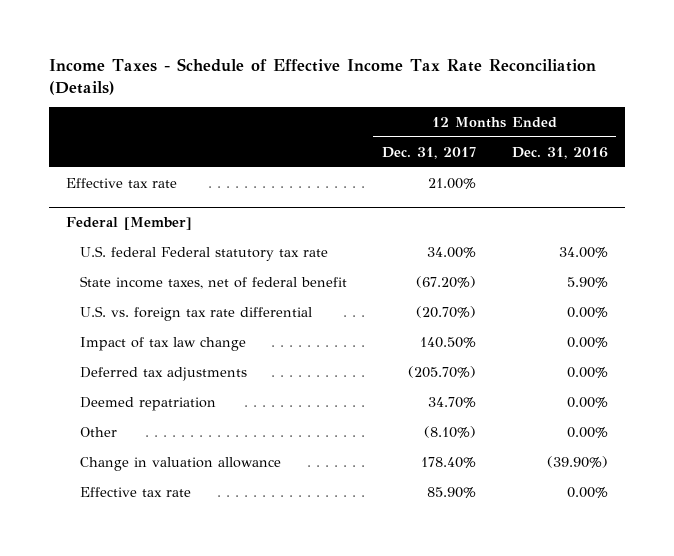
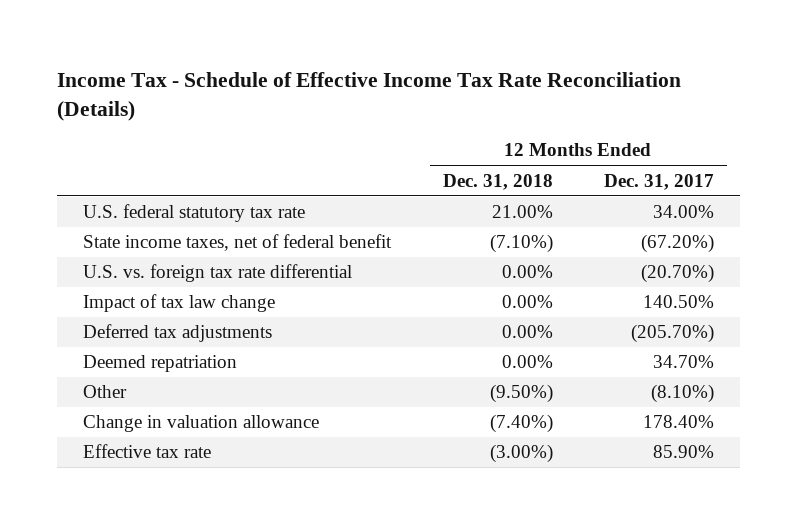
[48,57,596,96] Income Taxes - Schedule of Effective Income Tax Rate Reconciliation (Details) -> [57,71,682,122] Income Tax - Schedule of Effective Income Tax Rate Reconciliation (Details)
[511,146,608,159] Dec. 31, 2016 -> none
none -> [442,173,553,190] Dec. 31, 2018
[66,177,178,188] Effective tax rate -> none
[66,217,193,231] Federal [Member] -> none
[79,245,328,261] U.S. federal Federal statutory tax rate -> [83,204,306,223] U.S. federal statutory tax rate

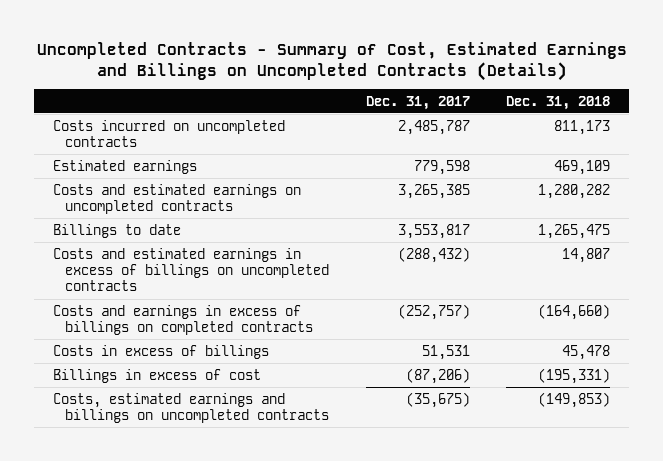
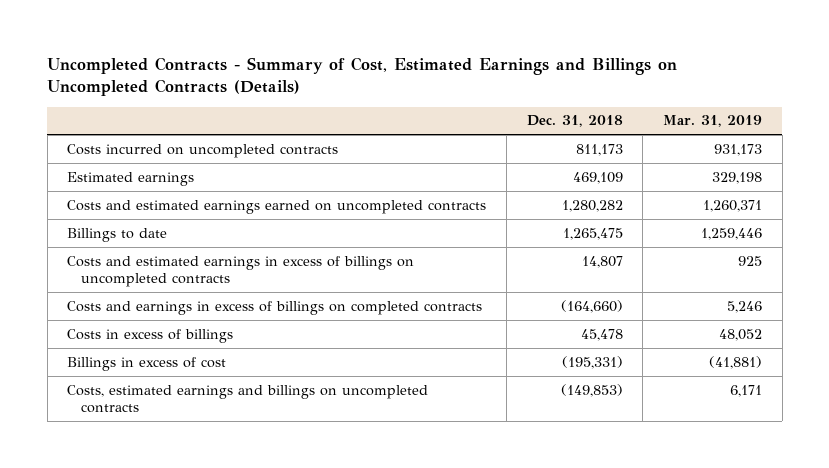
[365,95,470,110] Dec. 31, 2017 -> none
none -> [663,115,763,128] Mar. 31, 2019
[52,183,301,215] Costs and estimated earnings on uncompleted contracts -> [67,199,487,214] Costs and estimated earnings earned on uncompleted contracts

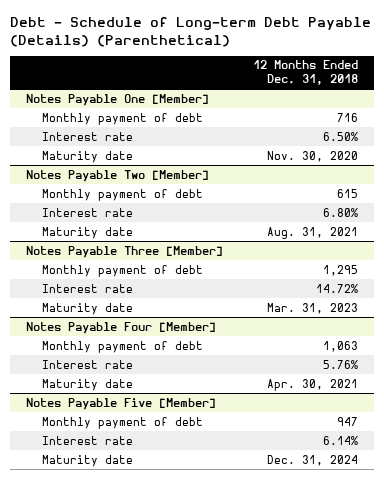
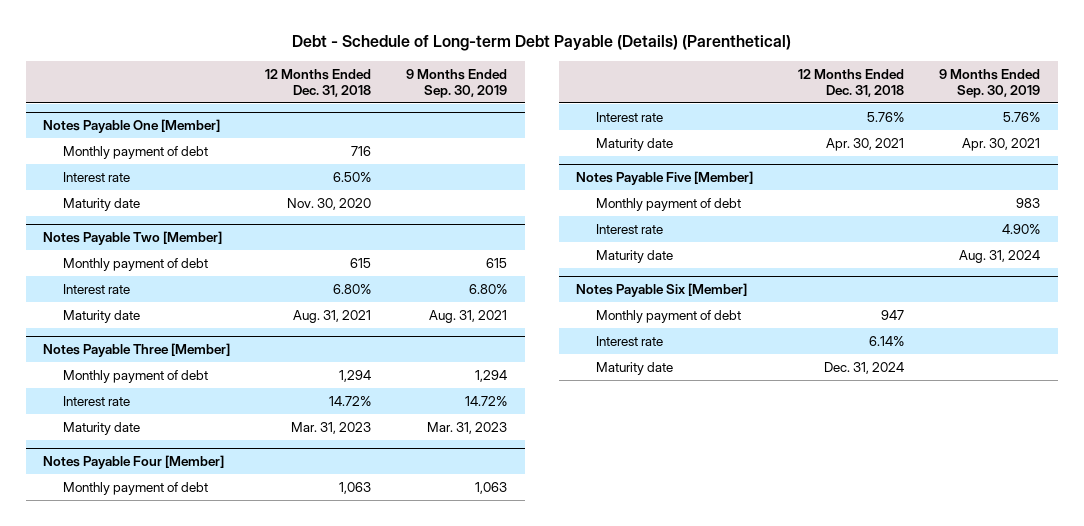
none -> [406,68,508,98] 9 Months Ended Sep. 30, 2019
[323,264,359,276] 1,295 -> [339,370,372,383] 1,294
none -> [596,198,742,212] Monthly payment of debt
none -> [596,224,664,235] Interest rate
none -> [596,250,674,264] Maturity date
none -> [576,283,748,298] Notes Payable Six [Member]

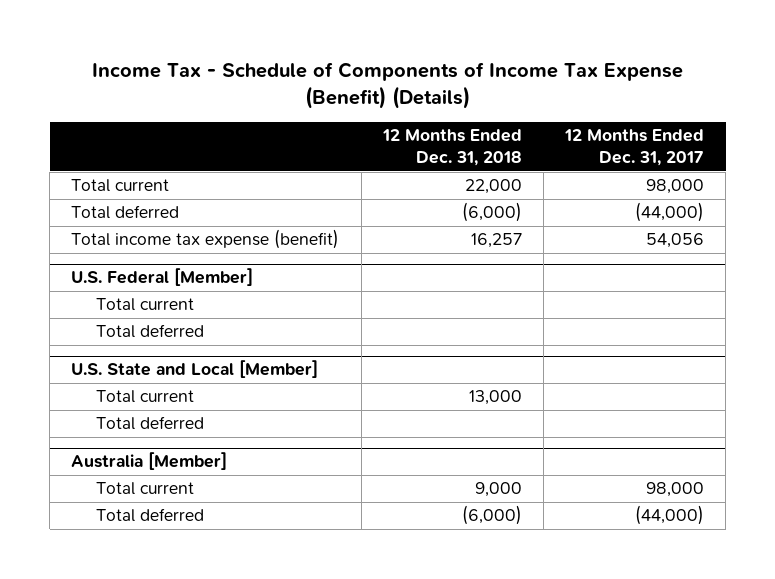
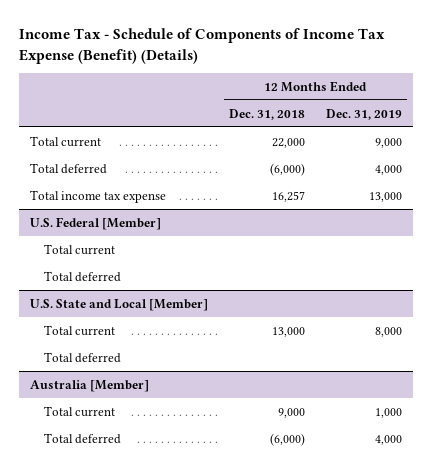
[563,128,704,167] 12 Months Ended Dec. 31, 2017 -> none
none -> [326,108,403,120] Dec. 31, 2019
[71,229,340,250] Total income tax expense (benefit) -> [29,189,166,203] Total income tax expense

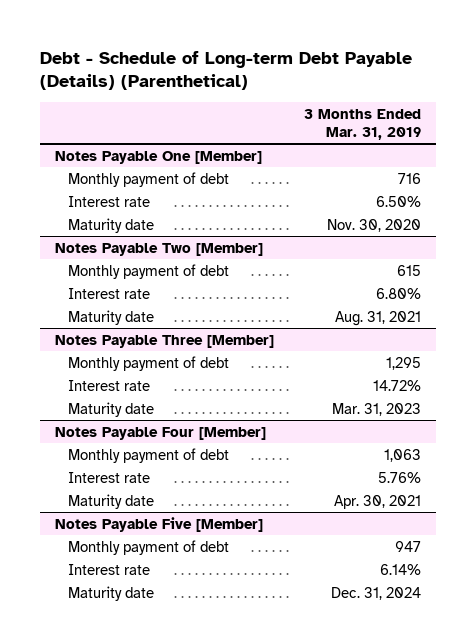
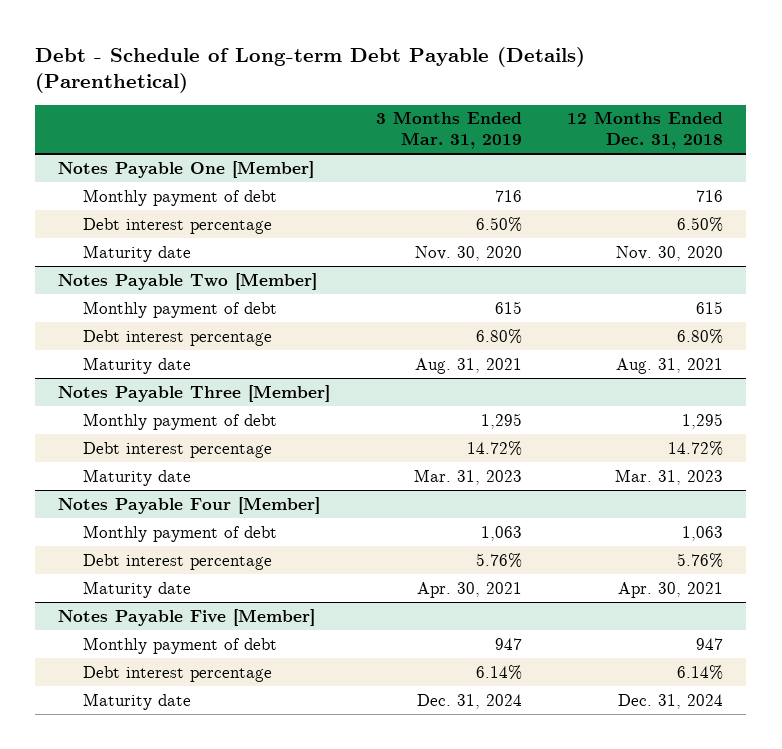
none -> [567,111,724,150] 12 Months Ended Dec. 31, 2018
[68,195,151,207] Interest rate -> [82,217,272,234] Debt interest percentage
[68,287,151,299] Interest rate -> [82,329,272,346] Debt interest percentage
[68,379,151,391] Interest rate -> [82,441,272,458] Debt interest percentage
[68,471,151,483] Interest rate -> [82,553,272,570] Debt interest percentage
[68,563,151,575] Interest rate -> [82,665,272,682] Debt interest percentage

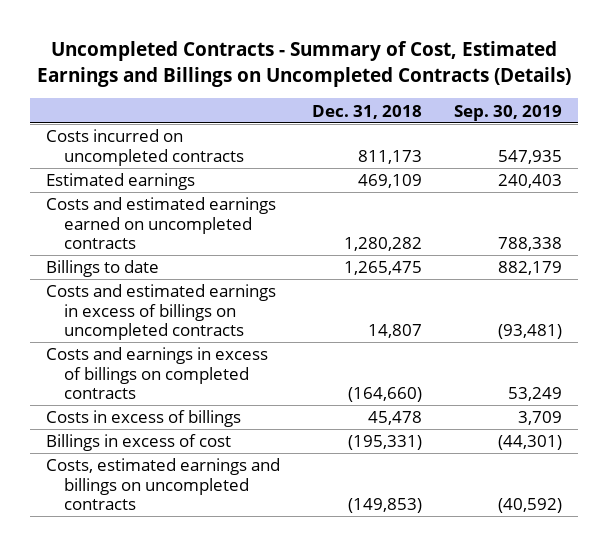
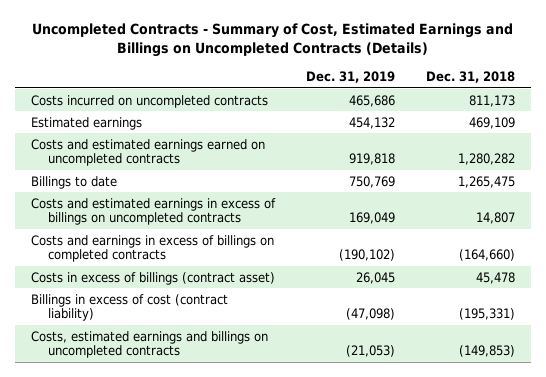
[454,104,563,121] Sep. 30, 2019 -> none
none -> [305,71,395,84] Dec. 31, 2019
[46,410,242,428] Costs in excess of billings -> [30,271,275,285] Costs in excess of billings (contract asset)
[46,434,232,452] Billings in excess of cost -> [30,293,228,322] Billings in excess of cost (contract liability)

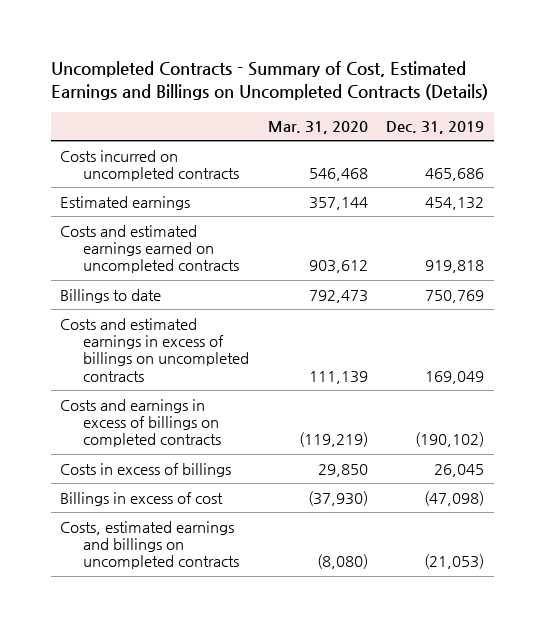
[426,71,516,84] Dec. 31, 2018 -> none
none -> [267,121,368,135] Mar. 31, 2020
[30,271,275,285] Costs in excess of billings (contract asset) -> [59,462,231,477] Costs in excess of billings
[30,293,228,322] Billings in excess of cost (contract liability) -> [59,491,223,506] Billings in excess of cost

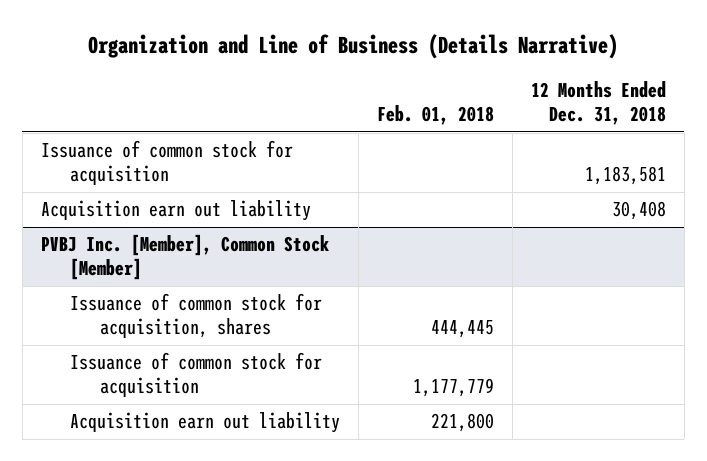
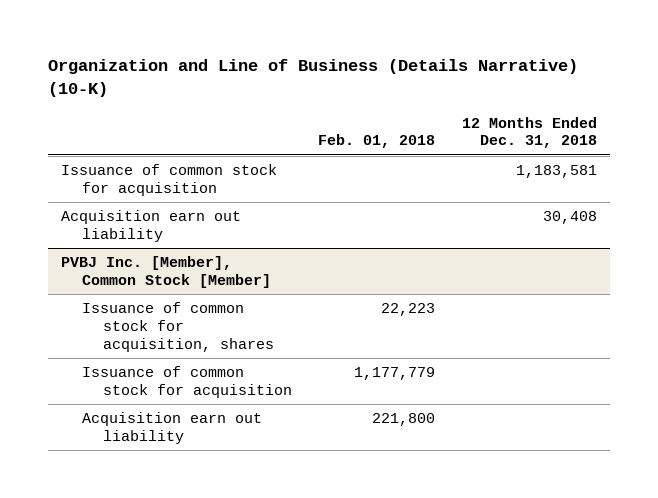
[88,34,619,60] Organization and Line of Business (Details Narrative) -> [47,58,578,97] Organization and Line of Business (Details Narrative) (10-K)
[431,320,495,339] 444,445 -> [381,303,436,317] 22,223

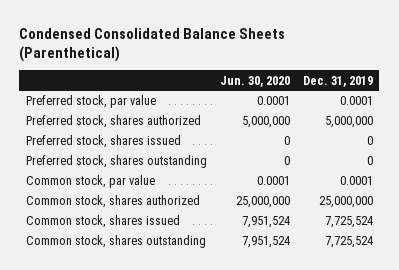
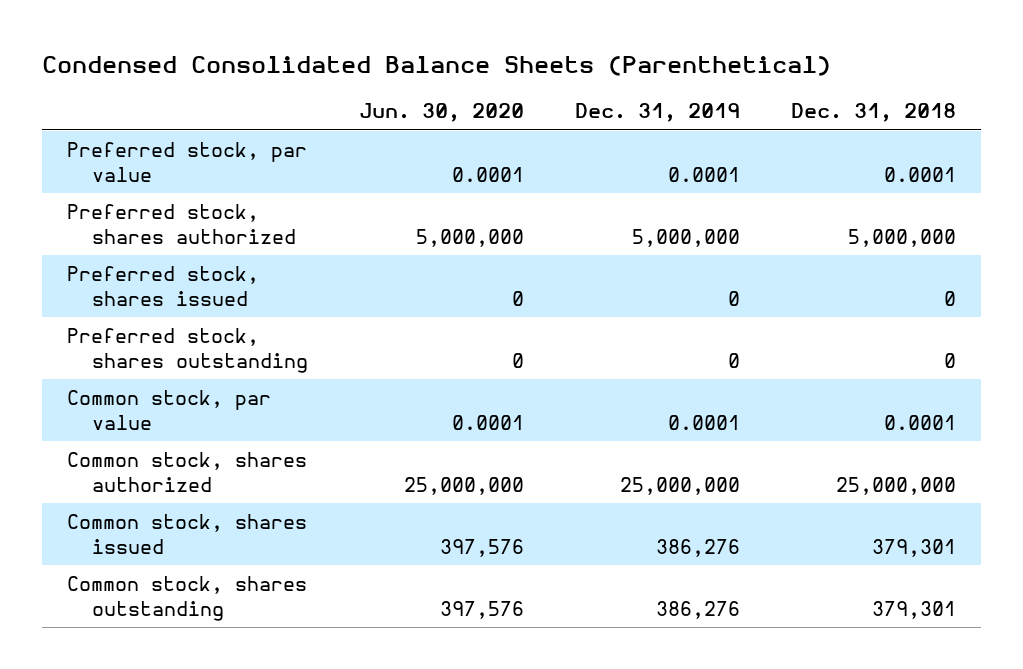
none -> [790,103,956,123] Dec. 31, 2018
[241,216,290,229] 7,951,524 -> [439,538,524,557] 397,576
[324,216,373,229] 7,725,524 -> [655,538,740,557] 386,276
[241,236,290,249] 7,951,524 -> [439,600,524,619] 397,576
[324,236,373,249] 7,725,524 -> [655,600,740,619] 386,276

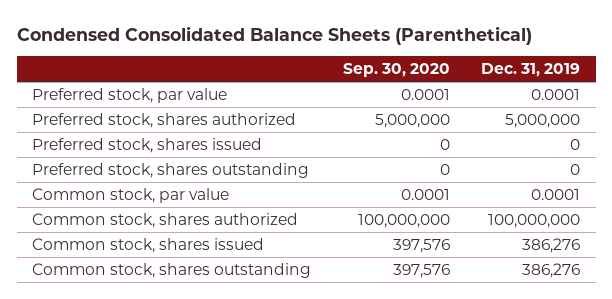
[358,103,524,123] Jun. 30, 2020 -> none
[790,103,956,123] Dec. 31, 2018 -> none
none -> [342,62,450,77] Sep. 30, 2020
[619,476,740,495] 25,000,000 -> [488,214,581,229] 100,000,000

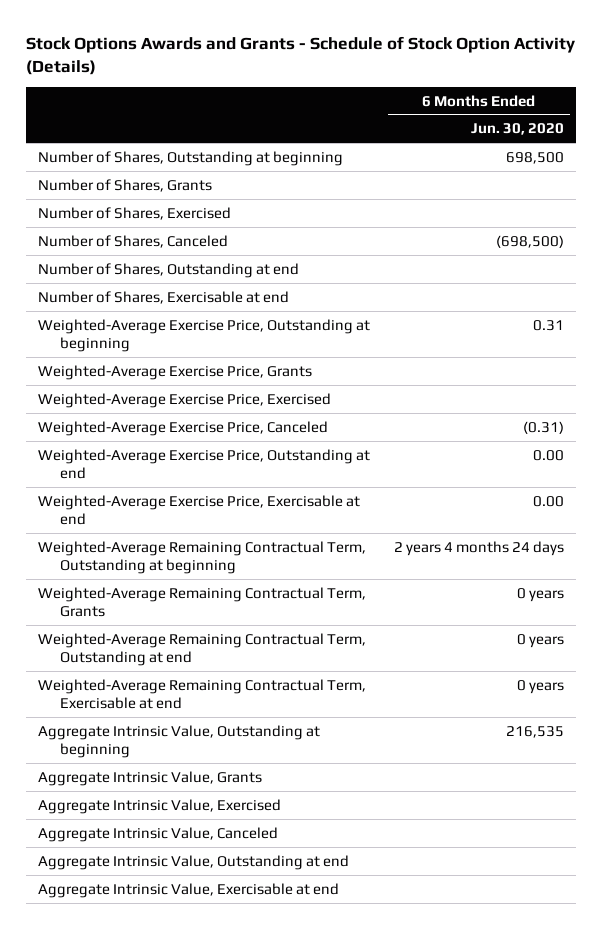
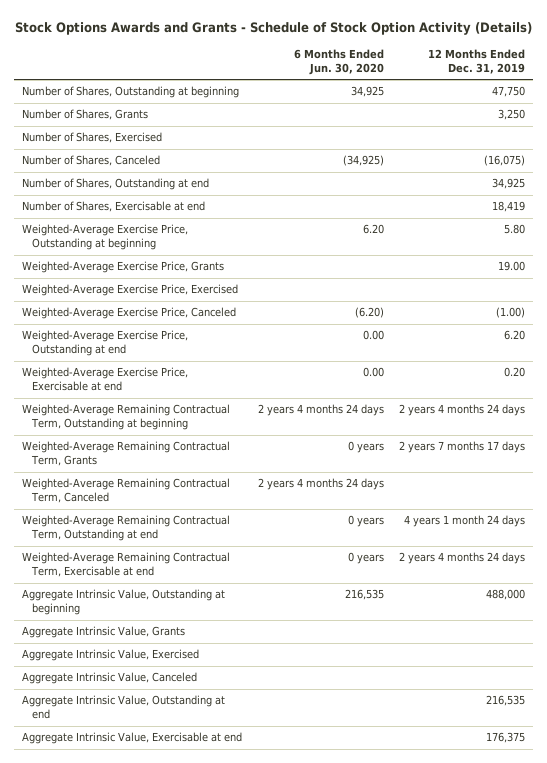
none -> [428,49,526,75] 12 Months Ended Dec. 31, 2019
[506,151,565,164] 698,500 -> [350,86,384,98] 34,925
[496,234,565,248] (698,500) -> [342,155,384,167] (34,925)
[533,319,565,331] 0.31 -> [362,224,384,235] 6.20
[523,420,565,434] (0.31) -> [354,307,384,319] (6.20)
none -> [22,478,231,504] Weighted-Average Remaining Contractual Term, Canceled

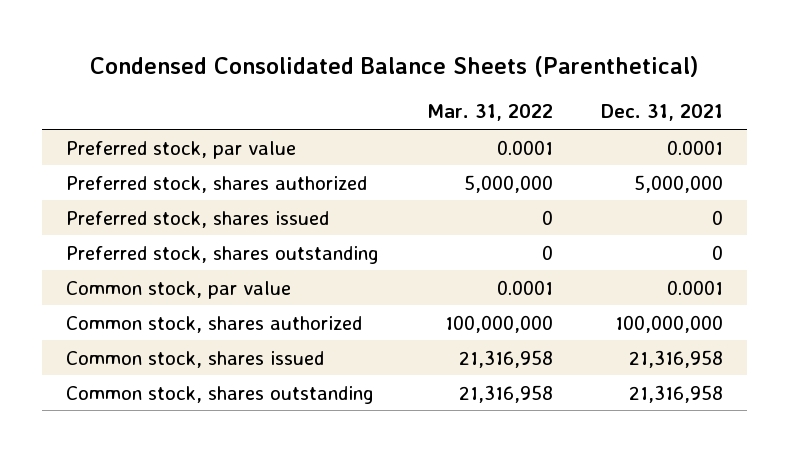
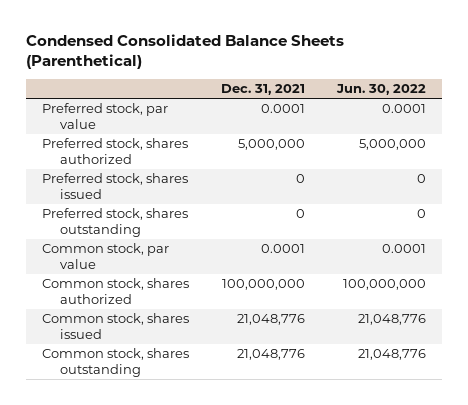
[426,104,553,122] Mar. 31, 2022 -> none
none -> [335,84,426,96] Jun. 30, 2022
[628,349,723,368] 21,316,958 -> [236,314,305,326] 21,048,776
[628,384,723,403] 21,316,958 -> [236,349,305,361] 21,048,776

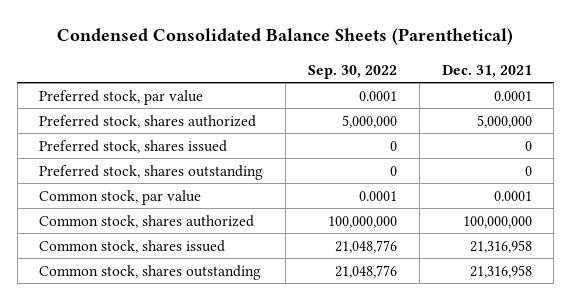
[335,84,426,96] Jun. 30, 2022 -> none
none -> [307,64,397,79] Sep. 30, 2022
[236,314,305,326] 21,048,776 -> [469,239,532,253] 21,316,958
[236,349,305,361] 21,048,776 -> [469,264,532,278] 21,316,958

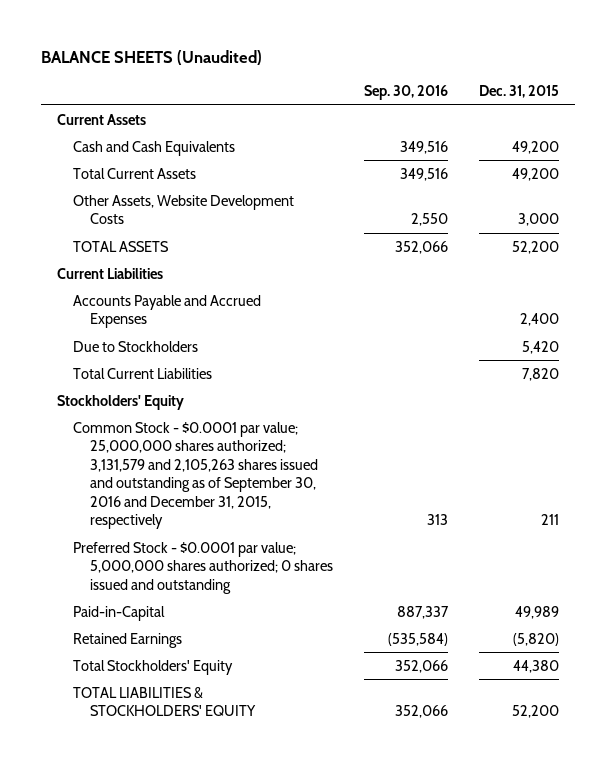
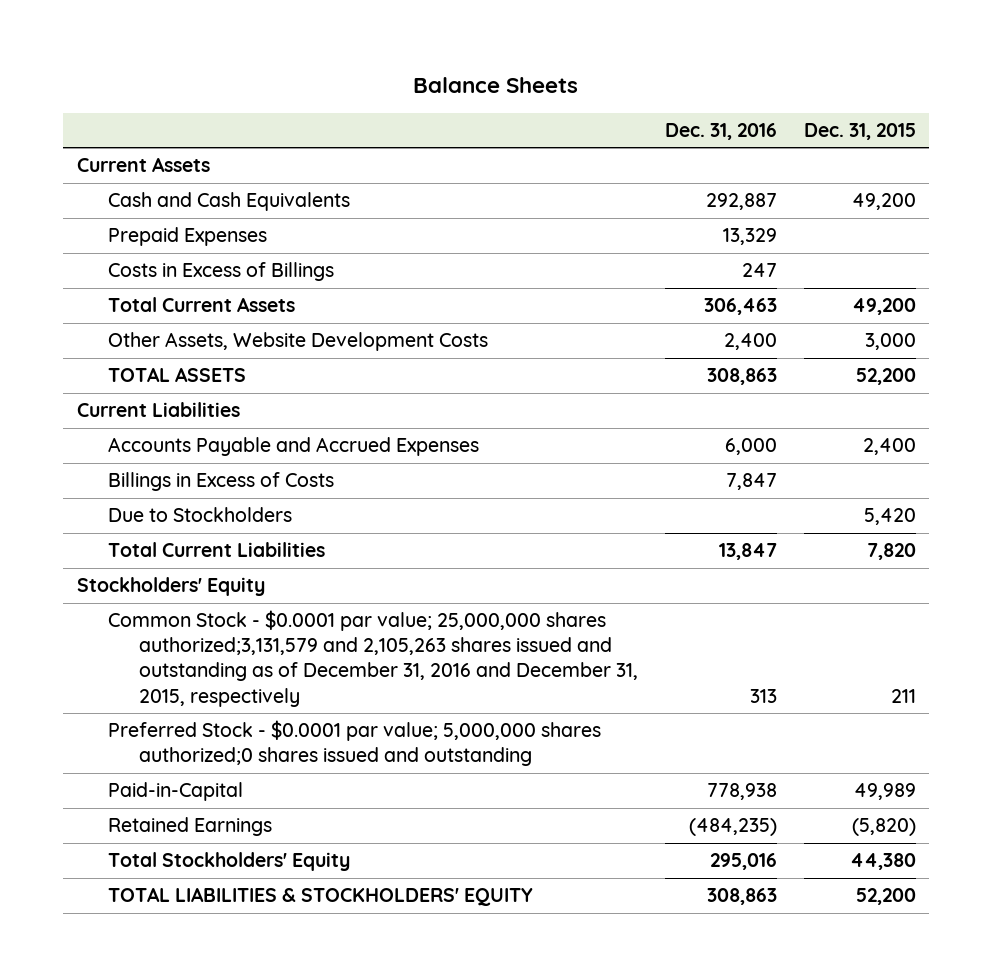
[41,50,263,66] BALANCE SHEETS (Unaudited) -> [413,77,579,94] Balance Sheets
[364,85,449,101] Sep. 30, 2016 -> none
none -> [664,122,777,140] Dec. 31, 2016
none -> [107,227,267,247] Prepaid Expenses
none -> [107,262,334,282] Costs in Excess of Billings
none -> [107,472,334,492] Billings in Excess of Costs
[73,421,318,530] Common Stock - $0.0001 par value; 25,000,000 shares authorized; 3,131,579 and 2,105,263 shares issued and outstanding as of September 30, 2016 and December 31, 2015, respectively -> [107,610,638,707] Common Stock - $0.0001 par value; 25,000,000 shares authorized;3,131,579 and 2,105,263 shares issued and outstanding as of December 31, 2016 and December 31, 2015, respectively
[73,541,333,594] Preferred Stock - $0.0001 par value; 5,000,000 shares authorized; 0 shares issued and outstanding -> [107,720,601,767] Preferred Stock - $0.0001 par value; 5,000,000 shares authorized;0 shares issued and outstanding

